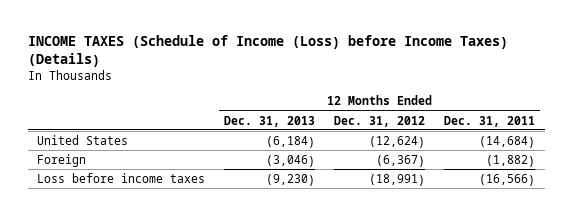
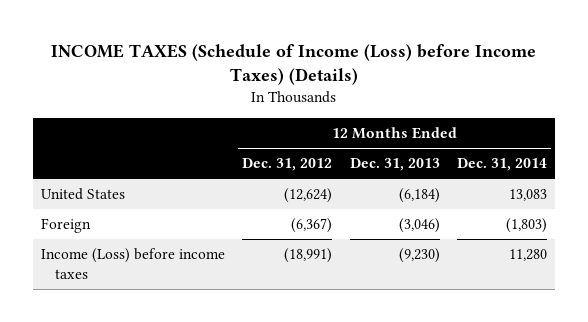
[444,115,536,127] Dec. 31, 2011 -> none
none -> [456,158,547,172] Dec. 31, 2014
[37,172,206,183] Loss before income taxes -> [41,248,226,280] Income (Loss) before income taxes

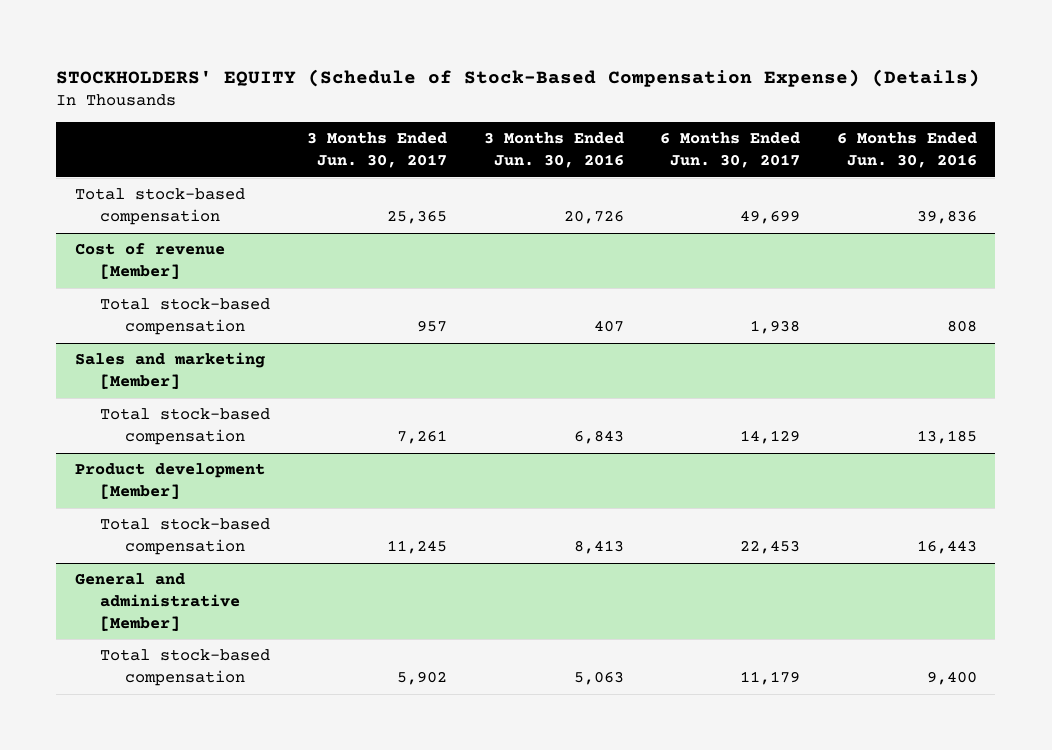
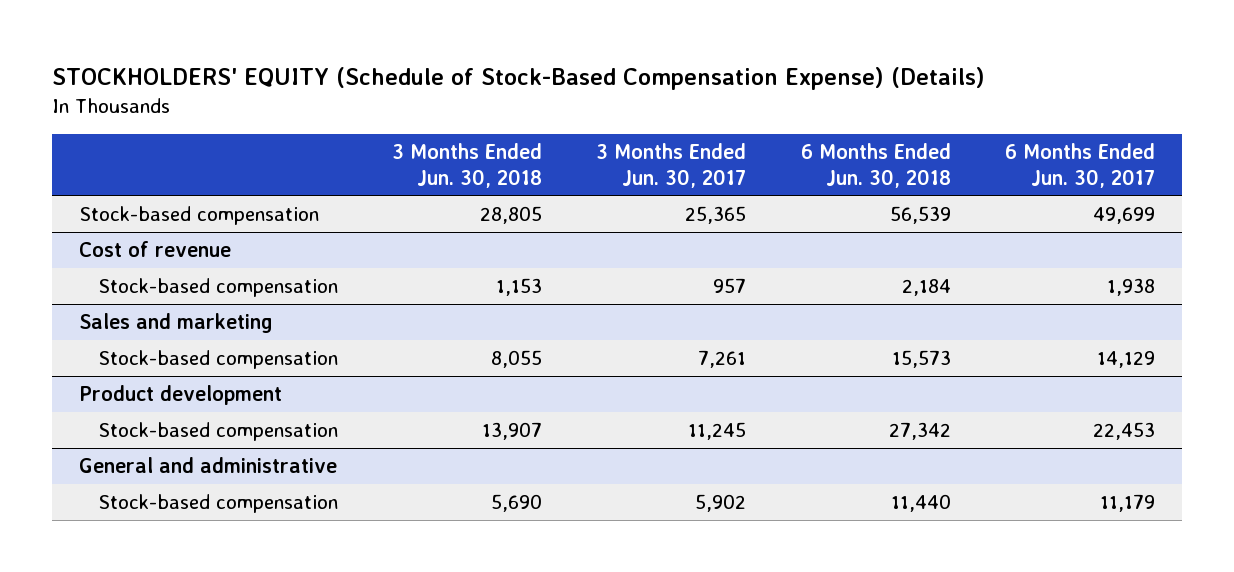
[483,132,624,169] 3 Months Ended Jun. 30, 2016 -> none
[836,132,977,169] 6 Months Ended Jun. 30, 2016 -> none
none -> [392,142,543,188] 3 Months Ended Jun. 30, 2018
none -> [800,142,951,188] 6 Months Ended Jun. 30, 2018
[74,188,245,226] Total stock-based compensation -> [79,206,320,226] Stock-based compensation
[74,243,225,280] Cost of revenue [Member] -> [79,241,232,258] Cost of revenue
[100,298,271,336] Total stock-based compensation -> [97,278,338,298] Stock-based compensation
[74,352,265,390] Sales and marketing [Member] -> [79,313,274,334] Sales and marketing
[100,408,271,446] Total stock-based compensation -> [97,350,338,370] Stock-based compensation
[74,463,265,500] Product development [Member] -> [79,385,283,406] Product development
[100,518,271,556] Total stock-based compensation -> [97,422,338,442] Stock-based compensation
[74,573,241,631] General and administrative [Member] -> [79,457,338,474] General and administrative
[100,649,271,687] Total stock-based compensation -> [97,494,338,514] Stock-based compensation

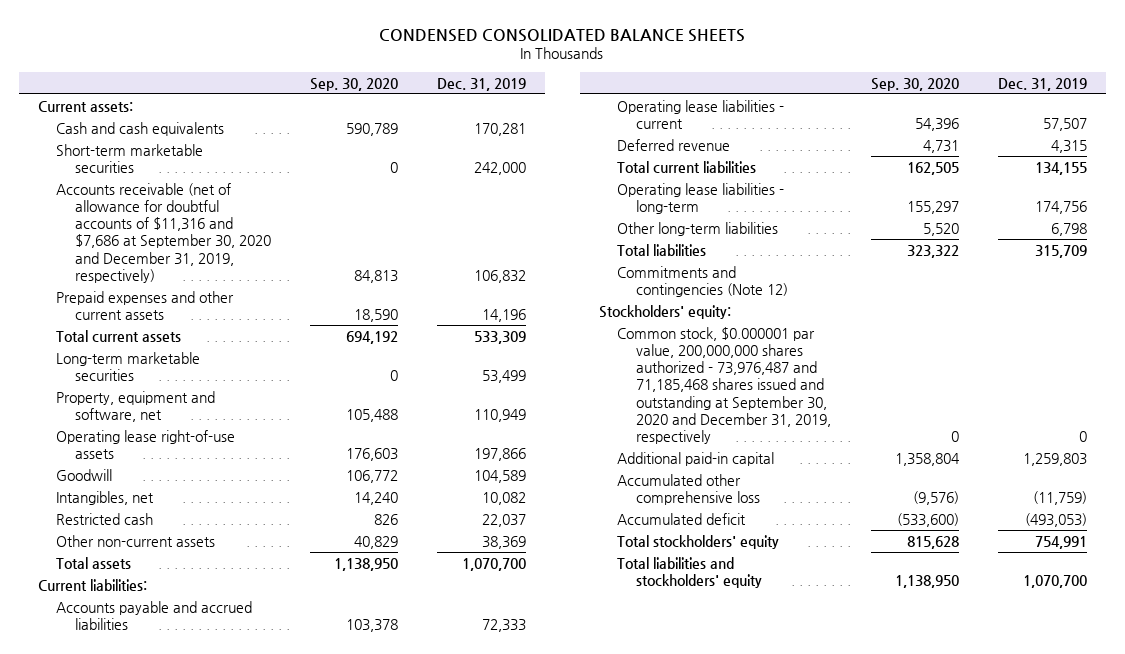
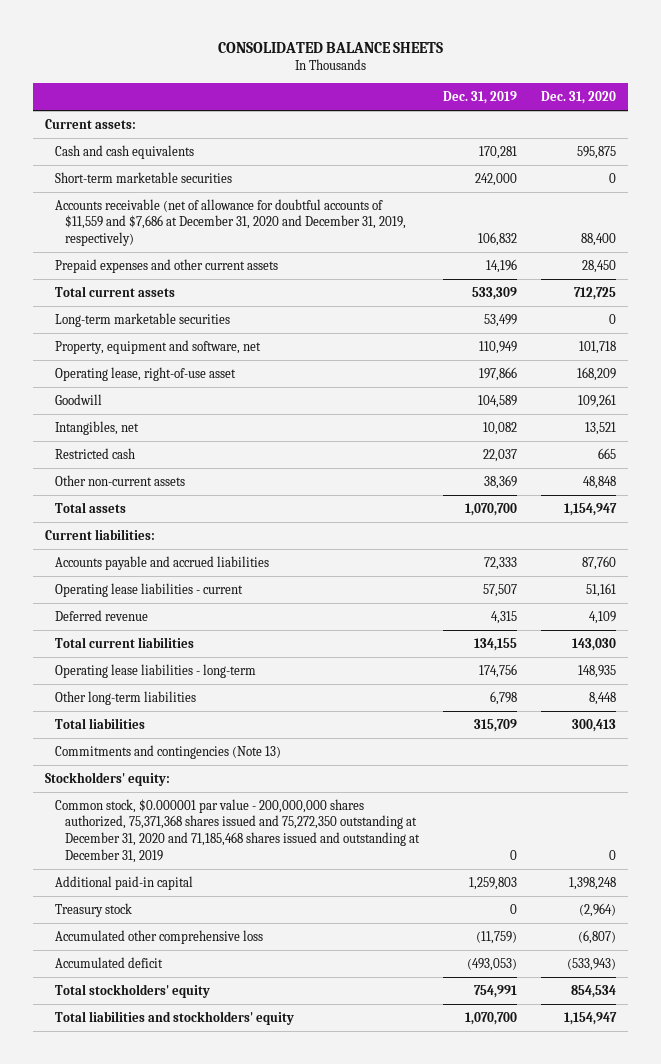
[379,28,746,42] CONDENSED CONSOLIDATED BALANCE SHEETS -> [217,42,443,54] CONSOLIDATED BALANCE SHEETS
[309,77,398,91] Sep. 30, 2020 -> none
none -> [541,91,617,105] Dec. 31, 2020
[56,182,271,283] Accounts receivable (net of allowance for doubtful accounts of $11,316 and $7,686 at September 30, 2020 and December 31, 2019, respectively) -> [55,198,407,247] Accounts receivable (net of allowance for doubtful accounts of $11,559 and $7,686 at December 31, 2020 and December 31, 2019, respectively)
[56,429,236,459] Operating lease right-of-use assets -> [55,366,237,381] Operating lease, right-of-use asset
[617,265,788,297] Commitments and contingencies (Note 12) -> [55,744,282,759] Commitments and contingencies (Note 13)
[617,326,831,445] Common stock, $0.000001 par value, 200,000,000 shares authorized - 73,976,487 and 71,185,468 shares issued and outstanding at September 30, 2020 and December 31, 2019, respectively -> [55,798,421,864] Common stock, $0.000001 par value - 200,000,000 shares authorized, 75,371,368 shares issued and 75,272,350 outstanding at December 31, 2020 and 71,185,468 shares issued and outstanding at December 31, 2019
none -> [55,902,133,917] Treasury stock

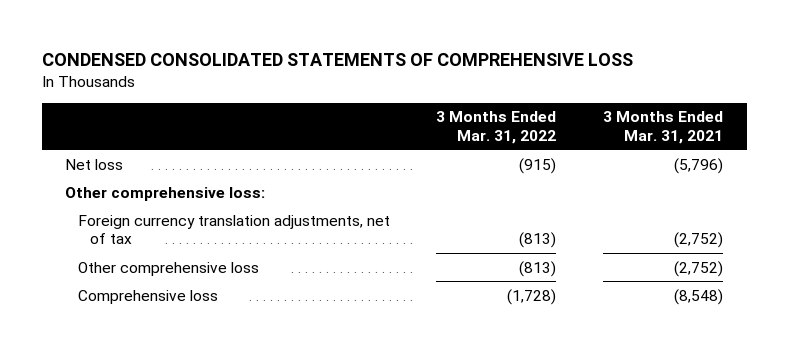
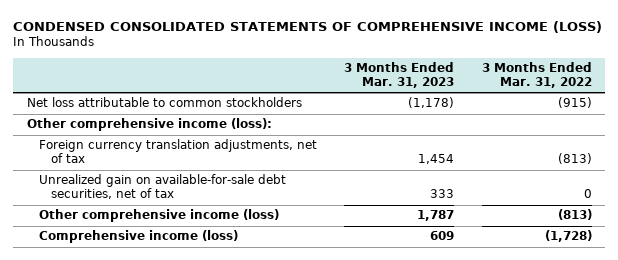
[41,53,633,67] CONDENSED CONSOLIDATED STATEMENTS OF COMPREHENSIVE LOSS -> [12,20,602,33] CONDENSED CONSOLIDATED STATEMENTS OF COMPREHENSIVE INCOME (LOSS)
[603,111,724,144] 3 Months Ended Mar. 31, 2021 -> none
none -> [344,61,455,88] 3 Months Ended Mar. 31, 2023
[65,158,124,170] Net loss -> [26,97,302,108] Net loss attributable to common stockholders
[65,186,266,201] Other comprehensive loss: -> [26,118,272,132] Other comprehensive income (loss):
none -> [38,174,286,200] Unrealized gain on available-for-sale debt securities, net of tax
[77,261,259,276] Other comprehensive loss -> [38,209,279,223] Other comprehensive income (loss)
[77,289,218,304] Comprehensive loss -> [38,230,238,244] Comprehensive income (loss)

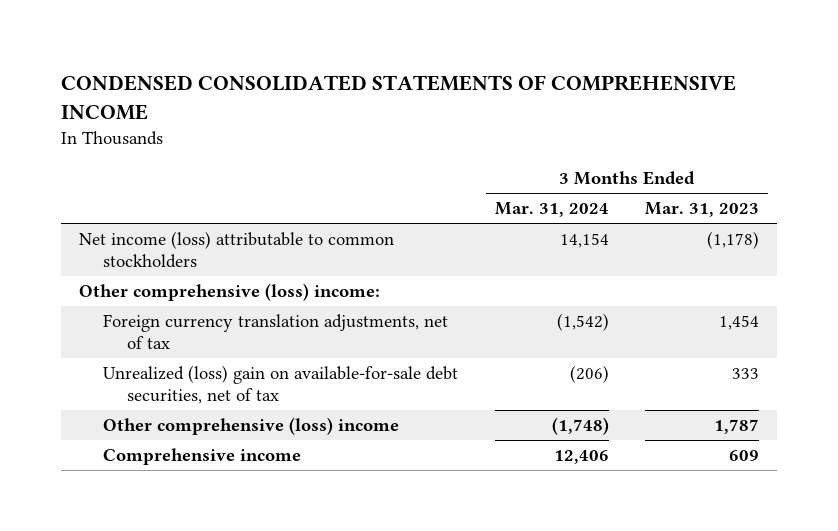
[12,20,602,33] CONDENSED CONSOLIDATED STATEMENTS OF COMPREHENSIVE INCOME (LOSS) -> [61,75,737,121] CONDENSED CONSOLIDATED STATEMENTS OF COMPREHENSIVE INCOME
[481,61,592,88] 3 Months Ended Mar. 31, 2022 -> none
none -> [494,202,609,218] Mar. 31, 2024
[26,97,302,108] Net loss attributable to common stockholders -> [79,231,395,269] Net income (loss) attributable to common stockholders
[26,118,272,132] Other comprehensive income (loss): -> [79,283,381,302] Other comprehensive (loss) income:
[38,174,286,200] Unrealized gain on available-for-sale debt securities, net of tax -> [103,365,459,405] Unrealized (loss) gain on available-for-sale debt securities, net of tax
[38,209,279,223] Other comprehensive income (loss) -> [103,417,400,436] Other comprehensive (loss) income
[38,230,238,244] Comprehensive income (loss) -> [103,448,302,466] Comprehensive income

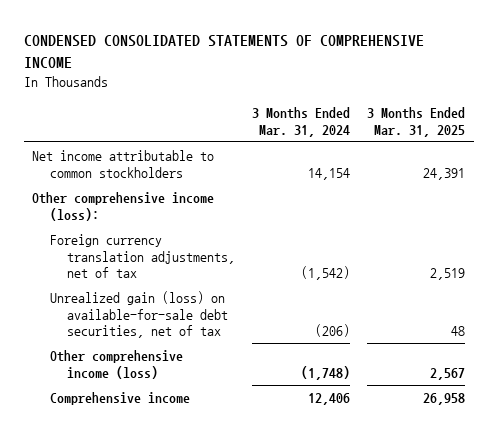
[644,202,759,218] Mar. 31, 2023 -> none
none -> [367,107,466,137] 3 Months Ended Mar. 31, 2025
[79,231,395,269] Net income (loss) attributable to common stockholders -> [32,150,215,178] Net income attributable to common stockholders
[79,283,381,302] Other comprehensive (loss) income: -> [32,192,215,221] Other comprehensive income (loss):
[103,365,459,405] Unrealized (loss) gain on available-for-sale debt securities, net of tax -> [49,291,229,338] Unrealized gain (loss) on available-for-sale debt securities, net of tax
[103,417,400,436] Other comprehensive (loss) income -> [49,350,183,379] Other comprehensive income (loss)

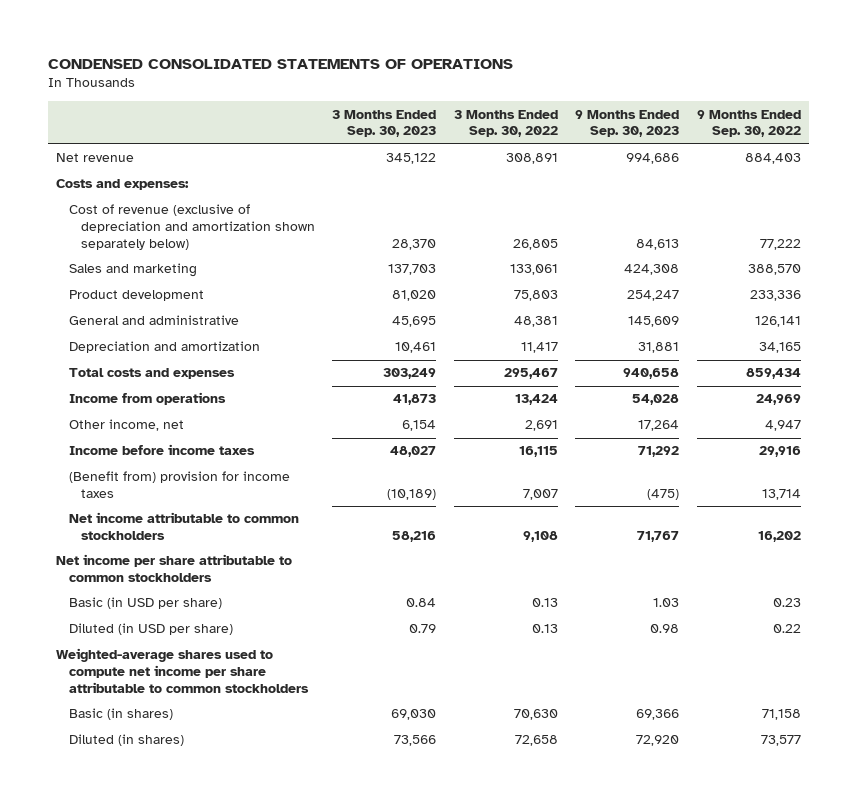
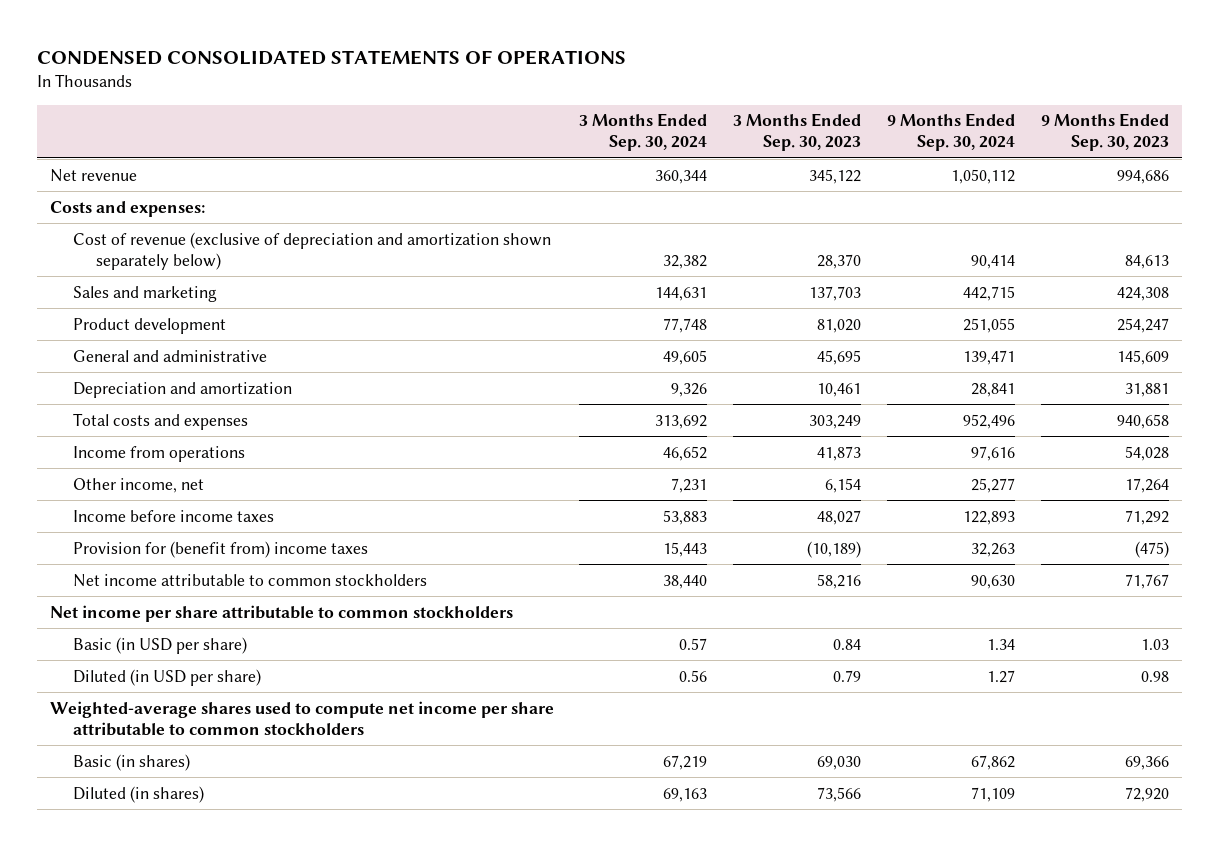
[453,109,558,138] 3 Months Ended Sep. 30, 2022 -> none
[696,109,801,138] 9 Months Ended Sep. 30, 2022 -> none
none -> [579,113,708,152] 3 Months Ended Sep. 30, 2024
none -> [886,113,1015,152] 9 Months Ended Sep. 30, 2024
[68,471,290,499] (Benefit from) provision for income taxes -> [72,540,368,558] Provision for (benefit from) income taxes

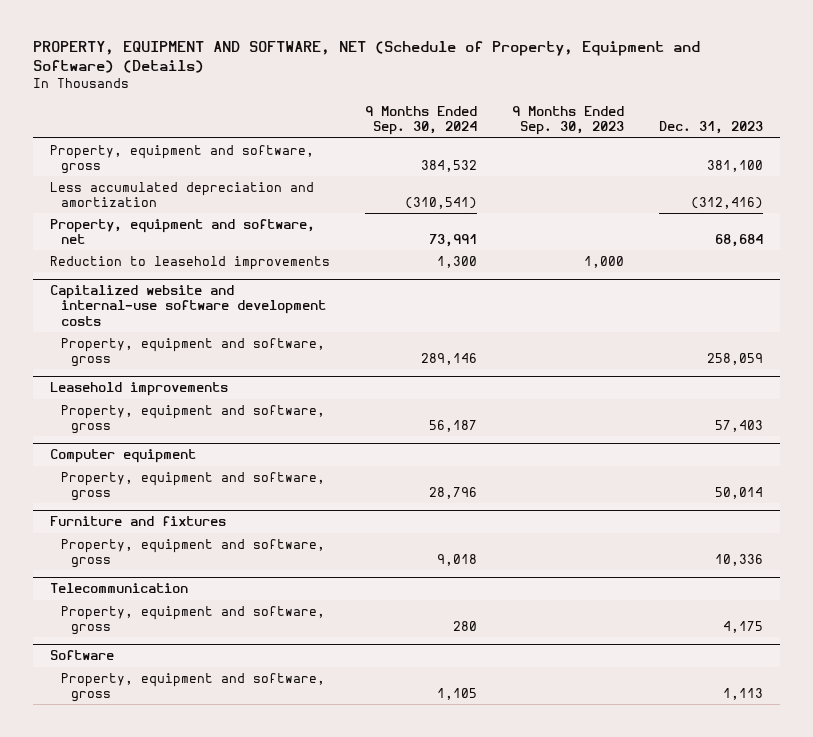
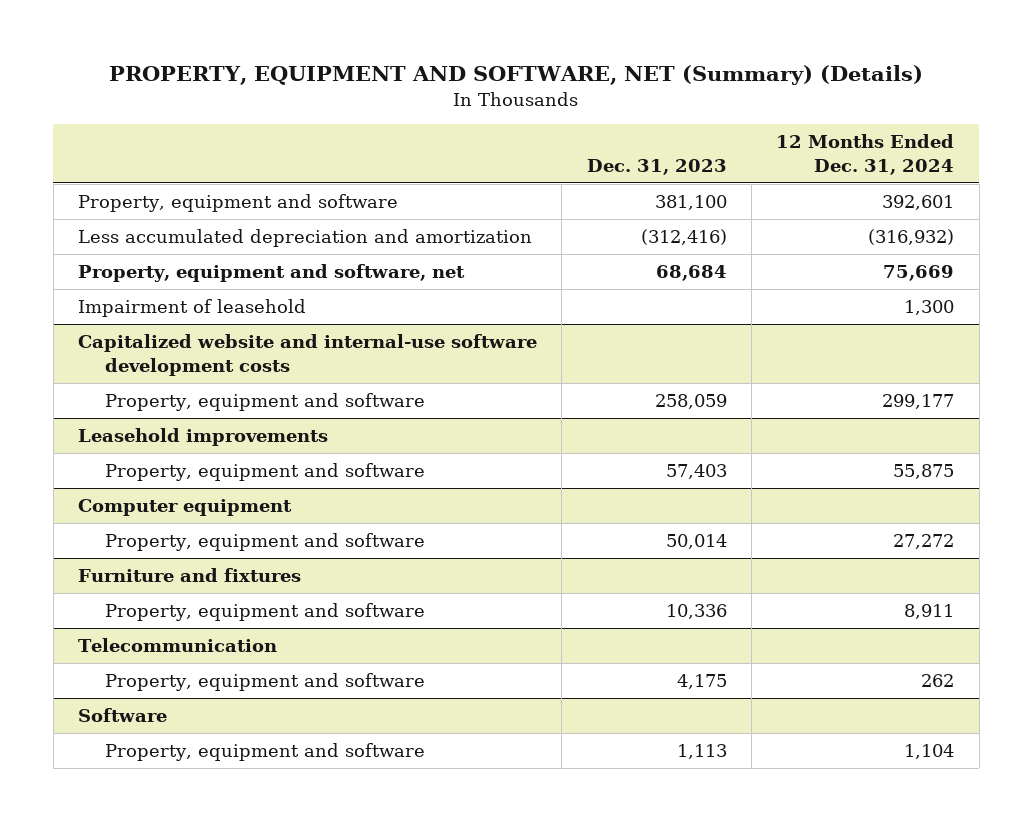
[32,41,700,74] PROPERTY, EQUIPMENT AND SOFTWARE, NET (Schedule of Property, Equipment and Software) (Details) -> [109,65,924,86] PROPERTY, EQUIPMENT AND SOFTWARE, NET (Summary) (Details)
[365,106,478,136] 9 Months Ended Sep. 30, 2024 -> none
[511,106,624,136] 9 Months Ended Sep. 30, 2023 -> none
none -> [776,134,955,175] 12 Months Ended Dec. 31, 2024
[50,144,315,174] Property, equipment and software, gross -> [78,194,399,213] Property, equipment and software
[50,255,331,270] Reduction to leasehold improvements -> none
none -> [78,299,307,318] Impairment of leasehold
[60,337,325,367] Property, equipment and software, gross -> [104,393,425,412] Property, equipment and software
[60,404,325,434] Property, equipment and software, gross -> [104,463,425,482] Property, equipment and software
[60,471,325,501] Property, equipment and software, gross -> [104,533,425,552] Property, equipment and software
[60,538,325,568] Property, equipment and software, gross -> [104,603,425,622] Property, equipment and software
[60,605,325,635] Property, equipment and software, gross -> [104,673,425,692] Property, equipment and software
[60,672,325,702] Property, equipment and software, gross -> [104,743,425,762] Property, equipment and software

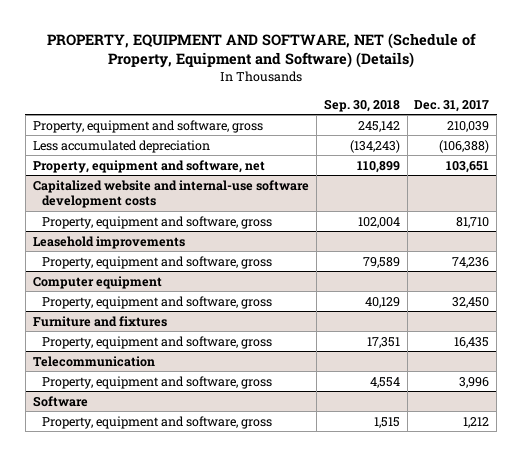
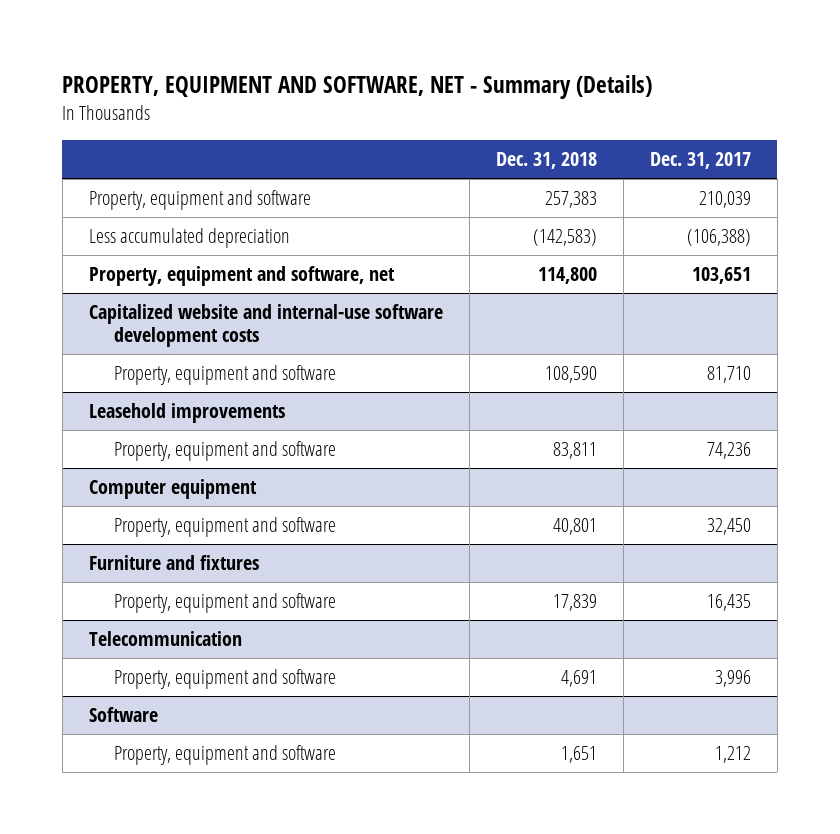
[47,32,477,69] PROPERTY, EQUIPMENT AND SOFTWARE, NET (Schedule of Property, Equipment and Software) (Details) -> [62,75,653,100] PROPERTY, EQUIPMENT AND SOFTWARE, NET - Summary (Details)
[323,98,400,112] Sep. 30, 2018 -> none
none -> [495,152,597,170] Dec. 31, 2018
[32,119,263,133] Property, equipment and software, gross -> [88,189,311,210] Property, equipment and software
[41,215,272,229] Property, equipment and software, gross -> [114,364,337,385] Property, equipment and software
[41,255,272,269] Property, equipment and software, gross -> [114,440,337,461] Property, equipment and software
[41,295,272,309] Property, equipment and software, gross -> [114,516,337,537] Property, equipment and software
[41,335,272,349] Property, equipment and software, gross -> [114,592,337,613] Property, equipment and software
[41,375,272,389] Property, equipment and software, gross -> [114,668,337,689] Property, equipment and software
[41,415,272,429] Property, equipment and software, gross -> [114,744,337,765] Property, equipment and software

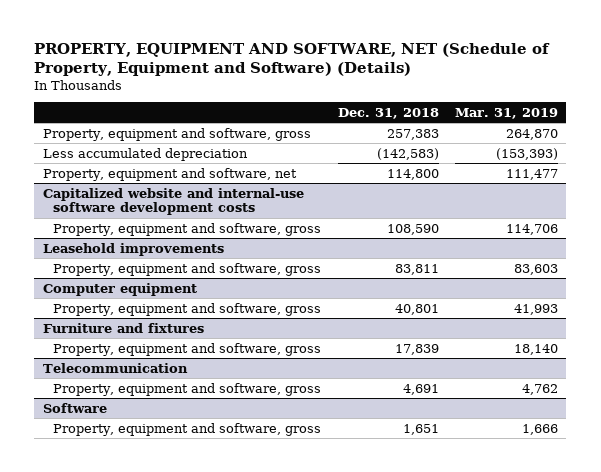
[62,75,653,100] PROPERTY, EQUIPMENT AND SOFTWARE, NET - Summary (Details) -> [34,42,551,76] PROPERTY, EQUIPMENT AND SOFTWARE, NET (Schedule of Property, Equipment and Software) (Details)
[649,152,751,170] Dec. 31, 2017 -> none
none -> [454,107,558,119] Mar. 31, 2019
[88,189,311,210] Property, equipment and software -> [42,127,311,141] Property, equipment and software, gross
[114,364,337,385] Property, equipment and software -> [53,222,322,236] Property, equipment and software, gross
[114,440,337,461] Property, equipment and software -> [53,262,322,276] Property, equipment and software, gross
[114,516,337,537] Property, equipment and software -> [53,302,322,316] Property, equipment and software, gross
[114,592,337,613] Property, equipment and software -> [53,342,322,356] Property, equipment and software, gross
[114,668,337,689] Property, equipment and software -> [53,382,322,396] Property, equipment and software, gross
[114,744,337,765] Property, equipment and software -> [53,422,322,436] Property, equipment and software, gross

